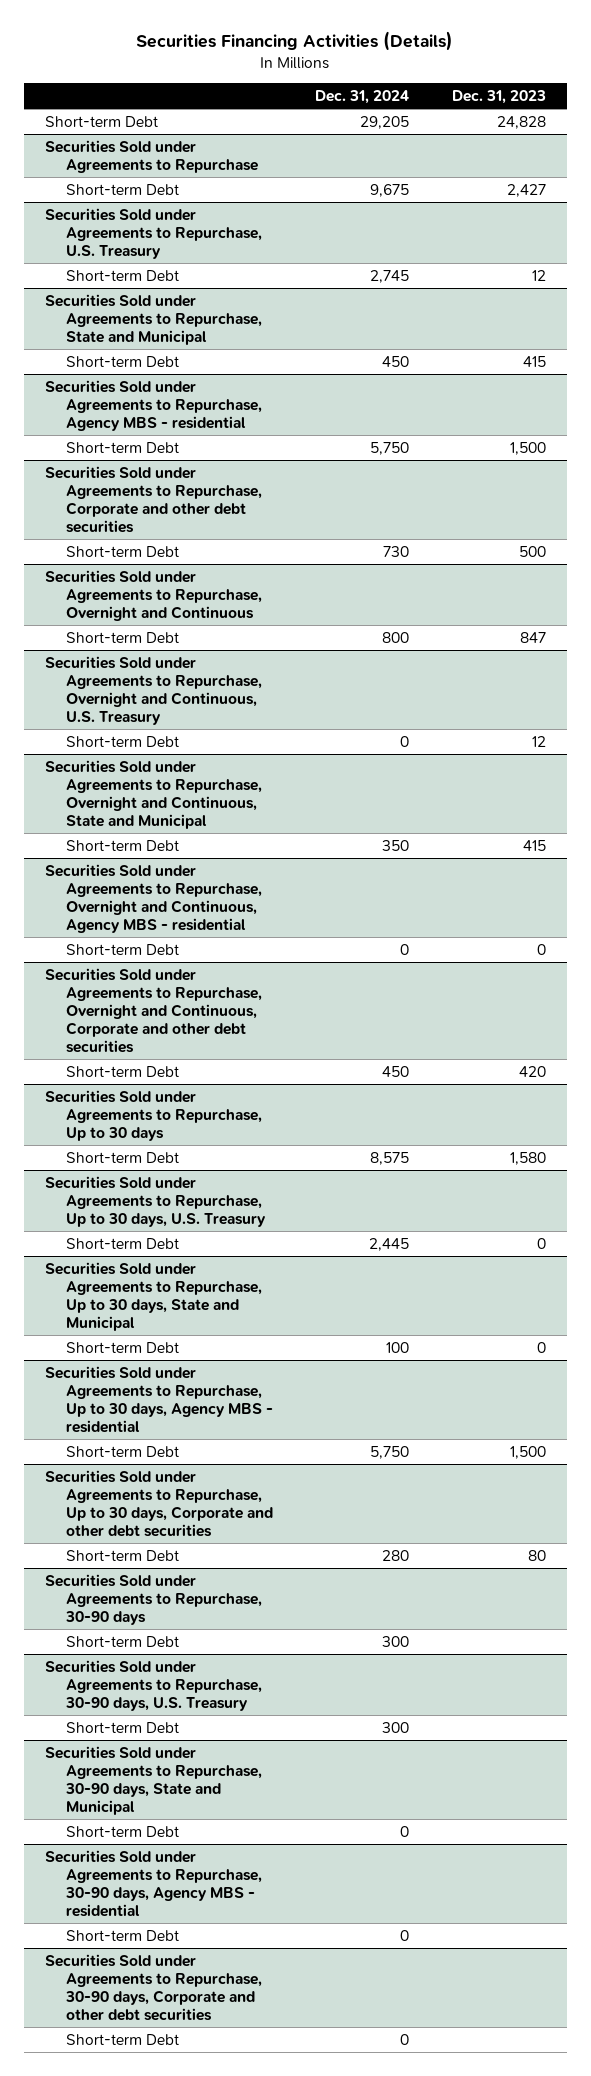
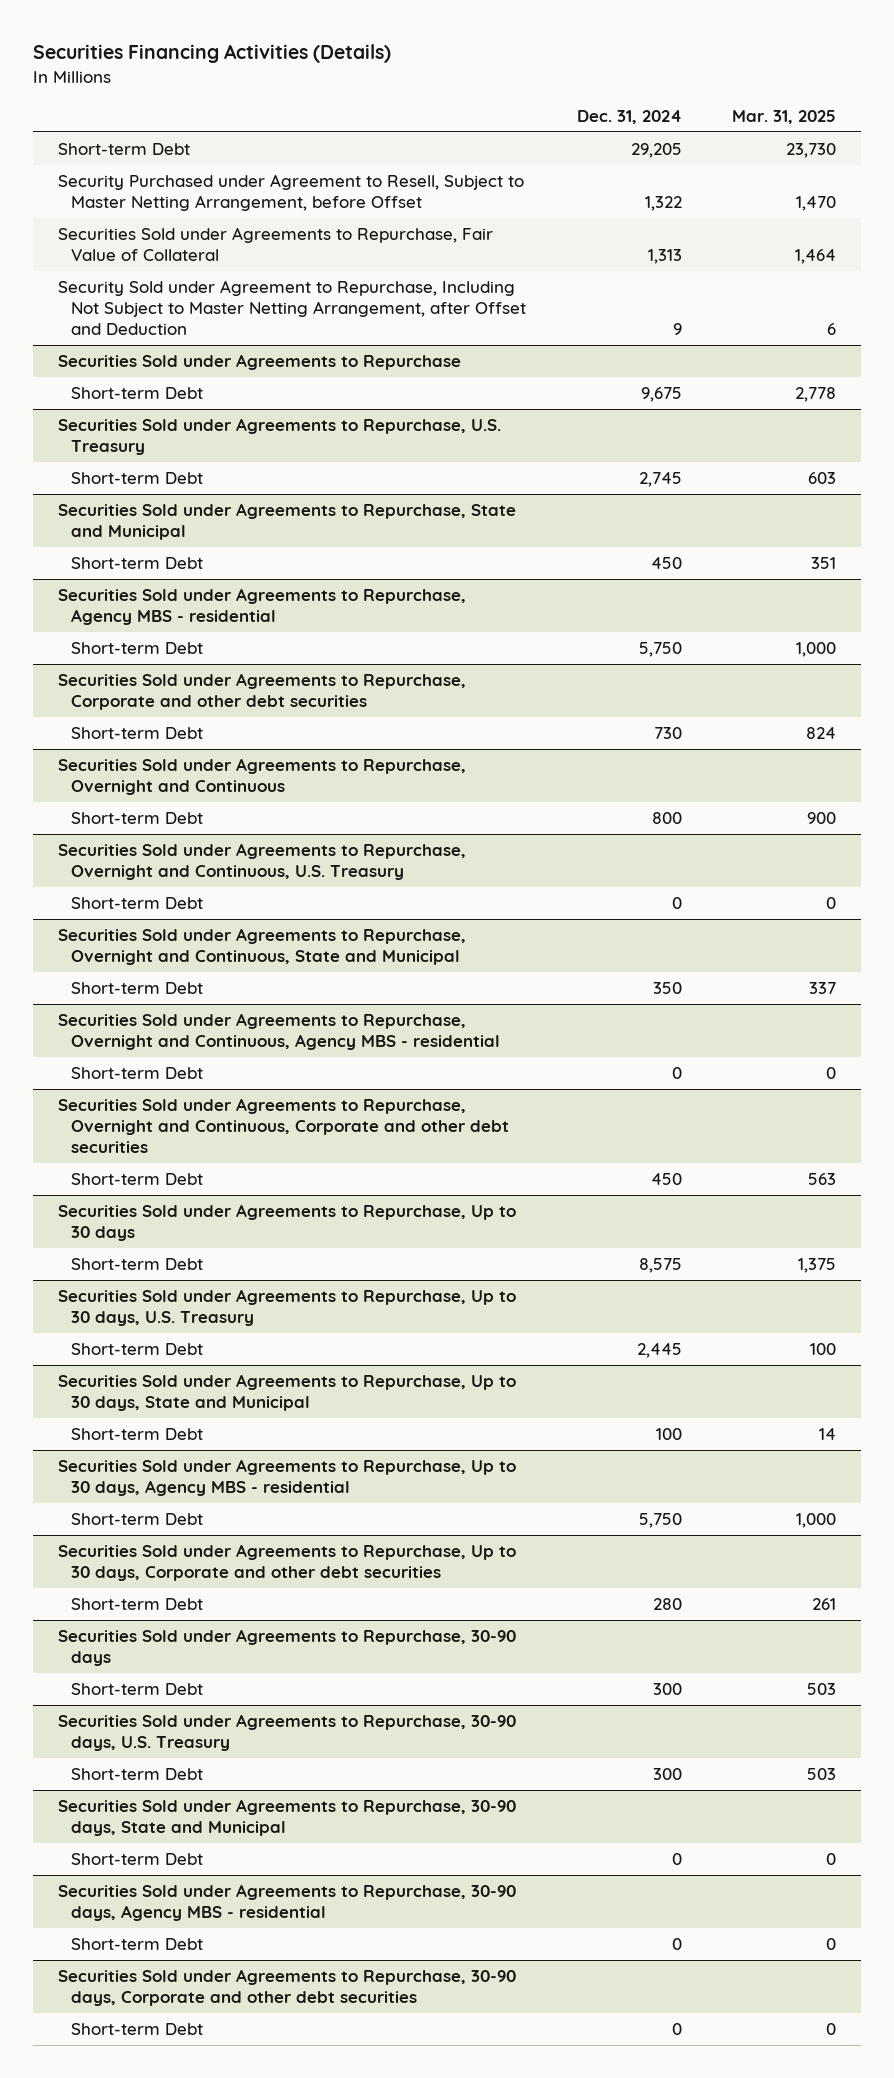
[451,90,546,105] Dec. 31, 2023 -> none
none -> [731,109,836,124] Mar. 31, 2025
none -> [57,174,524,212] Security Purchased under Agreement to Resell, Subject to Master Netting Arrangement, before Offset
none -> [57,227,493,262] Securities Sold under Agreements to Repurchase, Fair Value of Collateral
none -> [57,280,527,336] Security Sold under Agreement to Repurchase, Including Not Subject to Master Netting Arrangement, after Offset and Deduction

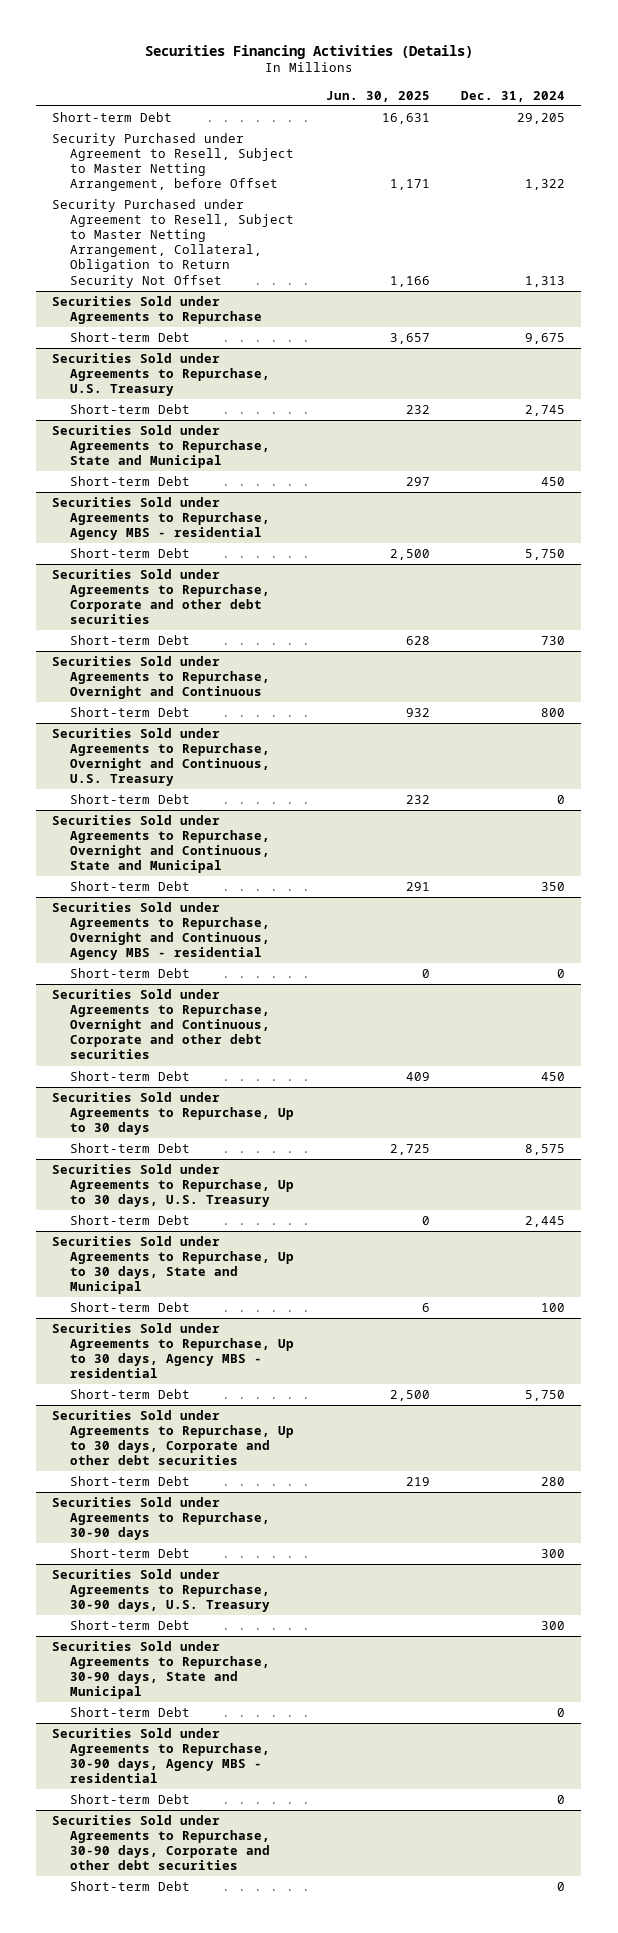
[731,109,836,124] Mar. 31, 2025 -> none
none -> [325,90,430,102] Jun. 30, 2025
[57,280,527,336] Security Sold under Agreement to Repurchase, Including Not Subject to Master Netting Arrangement, after Offset and Deduction -> none
[57,227,493,262] Securities Sold under Agreements to Repurchase, Fair Value of Collateral -> [52,198,294,288] Security Purchased under Agreement to Resell, Subject to Master Netting Arrangement, Collateral, Obligation to Return Security Not Offset

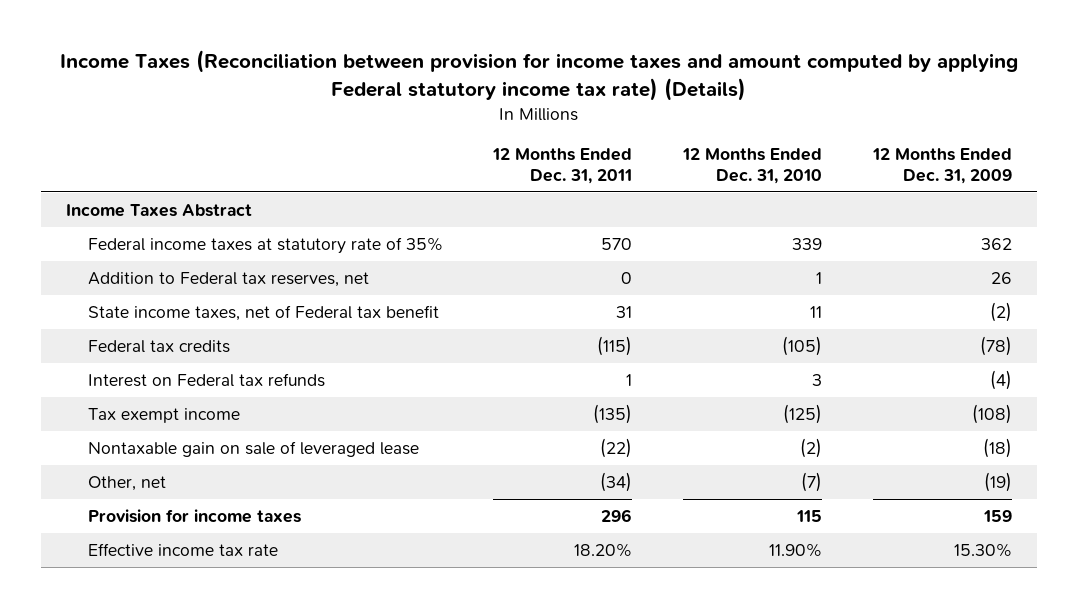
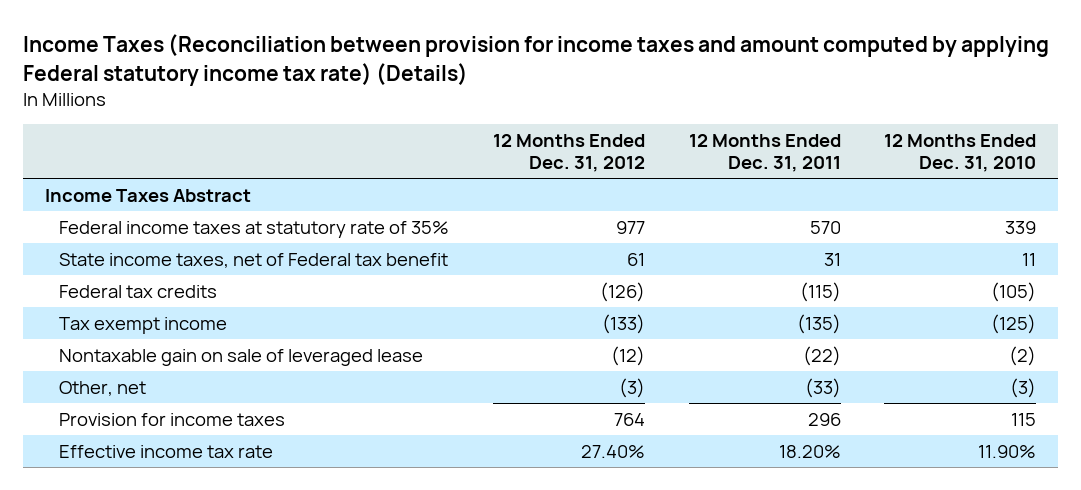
[871,148,1012,184] 12 Months Ended Dec. 31, 2009 -> none
none -> [492,133,645,173] 12 Months Ended Dec. 31, 2012
[87,272,369,288] Addition to Federal tax reserves, net -> none
[87,373,325,388] Interest on Federal tax refunds -> none
[600,472,633,493] (34) -> [804,377,841,398] (33)
[800,472,822,493] (7) -> [1010,377,1037,398] (3)

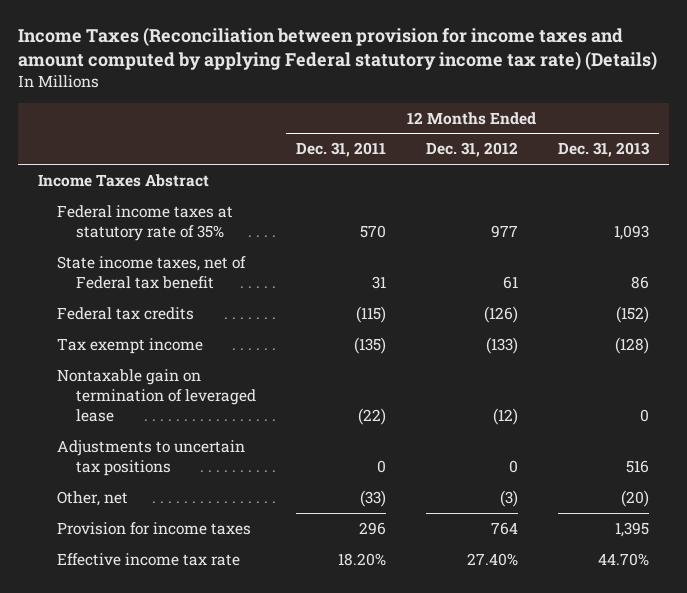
[884,133,1037,173] 12 Months Ended Dec. 31, 2010 -> none
none -> [557,142,650,158] Dec. 31, 2013
[59,348,424,366] Nontaxable gain on sale of leveraged lease -> [56,368,257,423] Nontaxable gain on termination of leveraged lease
none -> [56,439,245,477] Adjustments to uncertain tax positions

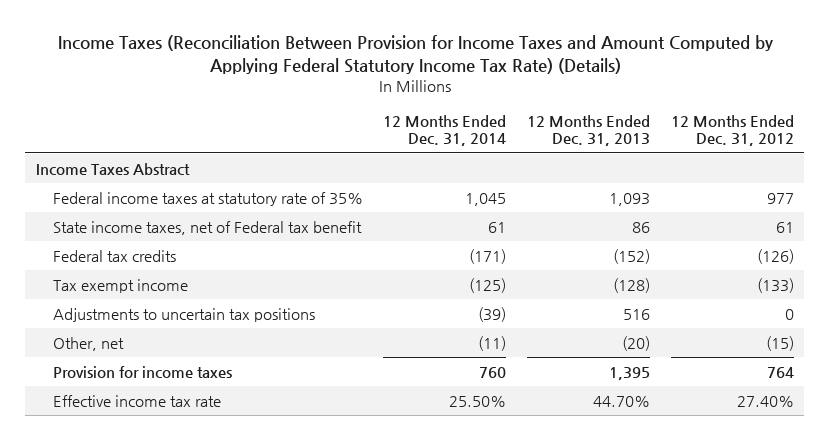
[17,27,657,71] Income Taxes (Reconciliation between provision for income taxes and amount computed by applying Federal statutory income tax rate) (Details) -> [57,35,773,75] Income Taxes (Reconciliation Between Provision for Income Taxes and Amount Computed by Applying Federal Statutory Income Tax Rate) (Details)
[295,142,386,158] Dec. 31, 2011 -> none
none -> [383,114,507,147] 12 Months Ended Dec. 31, 2014
[56,368,257,423] Nontaxable gain on termination of leveraged lease -> none
[499,489,518,507] (3) -> [765,335,794,351] (15)

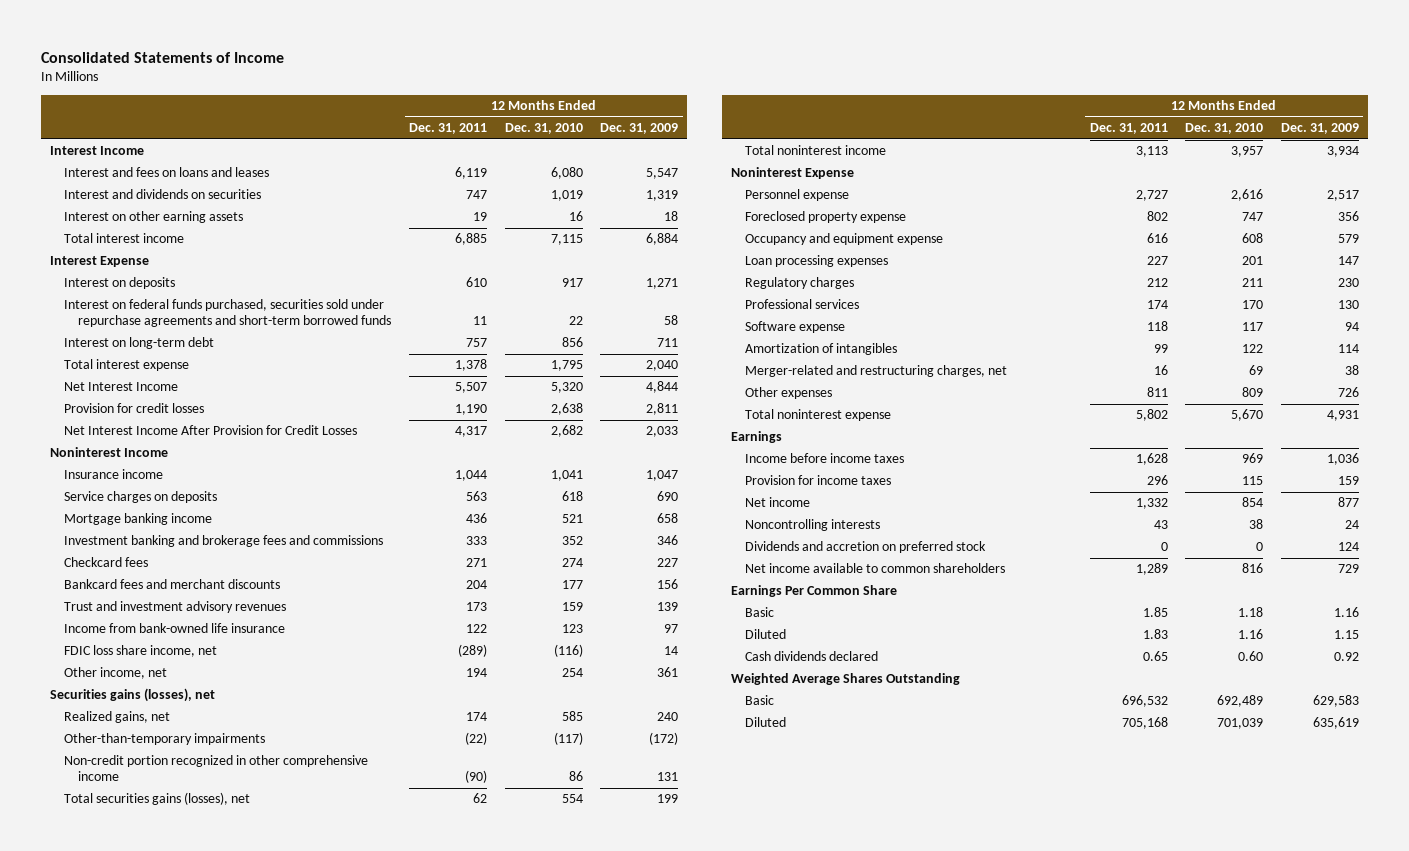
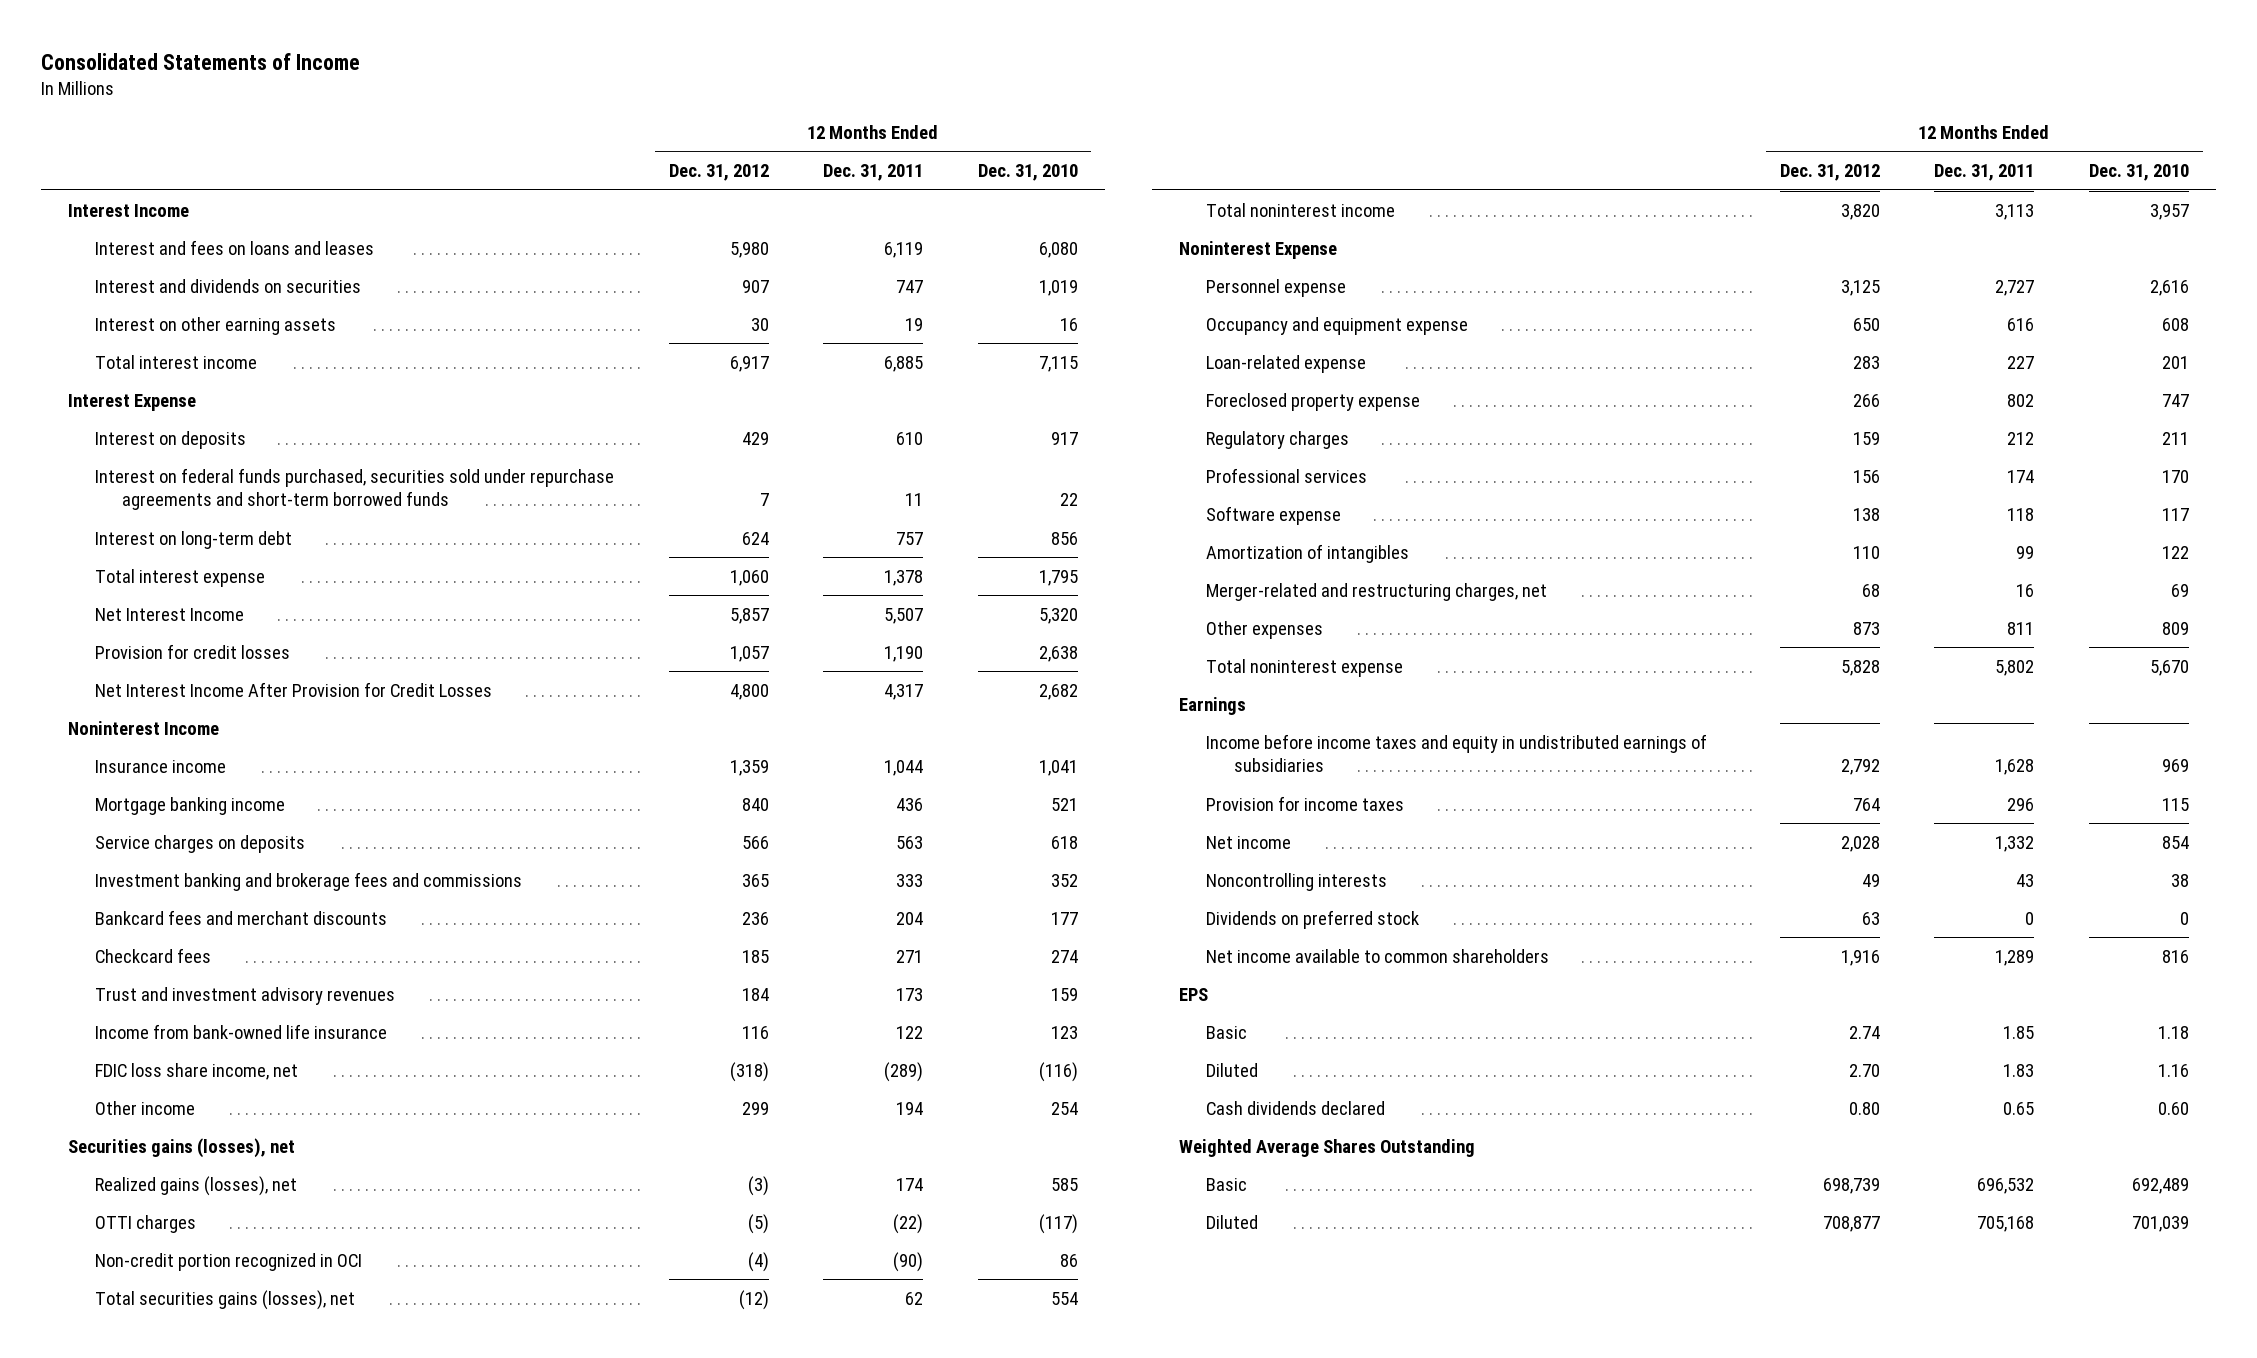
[600,123,679,135] Dec. 31, 2009 -> none
none -> [668,164,769,182] Dec. 31, 2012
[64,491,218,504] Service charges on deposits -> [95,834,306,853] Service charges on deposits
[64,557,149,568] Checkcard fees -> [95,947,212,963] Checkcard fees
[64,667,168,680] Other income, net -> [95,1100,196,1115] Other income
[64,711,171,724] Realized gains, net -> [95,1175,298,1196] Realized gains (losses), net
[64,733,266,746] Other-than-temporary impairments -> [95,1214,197,1233] OTTI charges
[64,755,369,782] Non-credit portion recognized in other comprehensive income -> [95,1252,363,1271] Non-credit portion recognized in OCI
[744,255,888,268] Loan processing expenses -> [1206,354,1367,373] Loan-related expense
[744,211,906,224] Foreclosed property expense -> [1206,392,1421,411] Foreclosed property expense
[744,453,904,464] Income before income taxes -> [1206,733,1708,773] Income before income taxes and equity in undistributed earnings of subsidiaries
[744,541,986,554] Dividends and accretion on preferred stock -> [1206,909,1420,929] Dividends on preferred stock
[730,585,897,598] Earnings Per Common Share -> [1179,987,1209,1001] EPS

